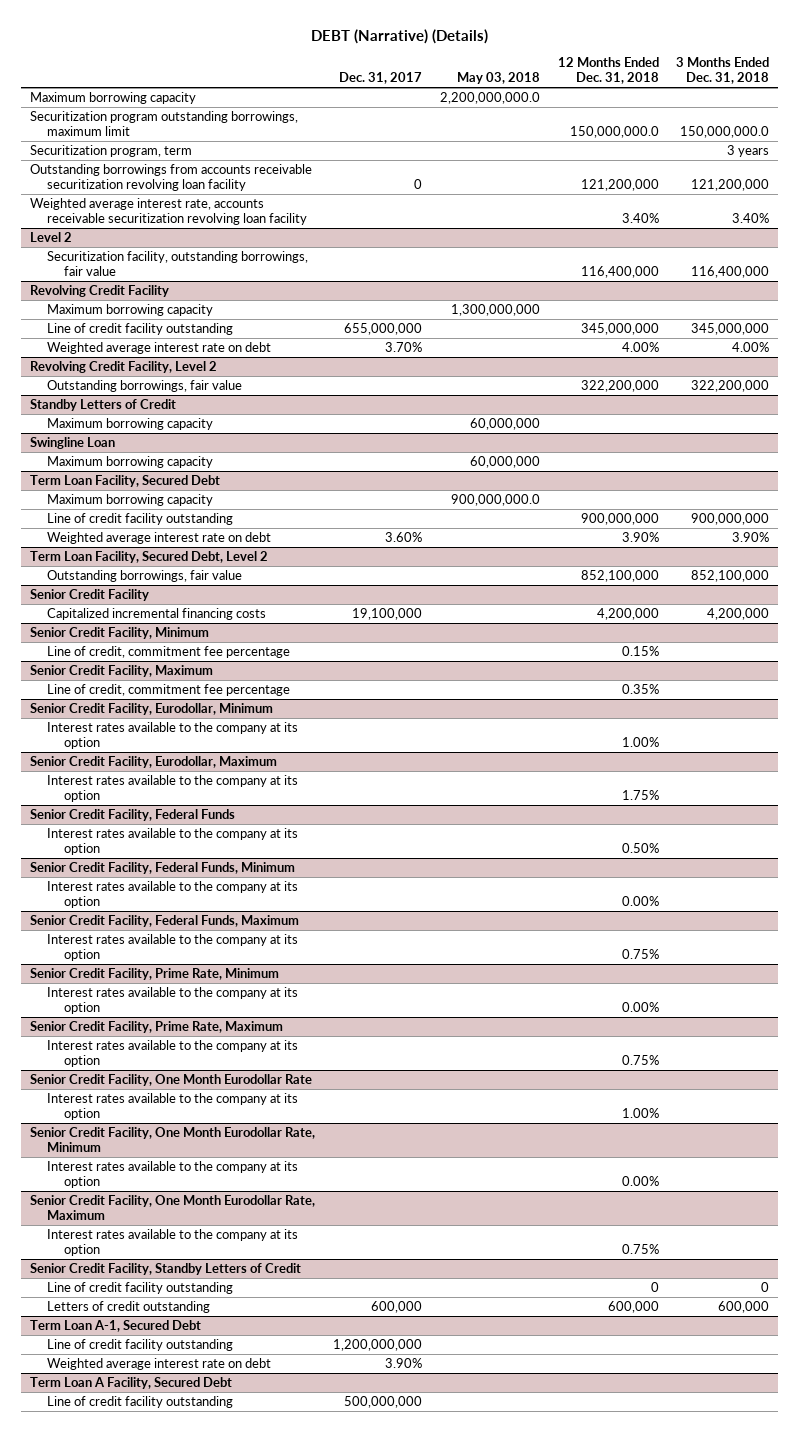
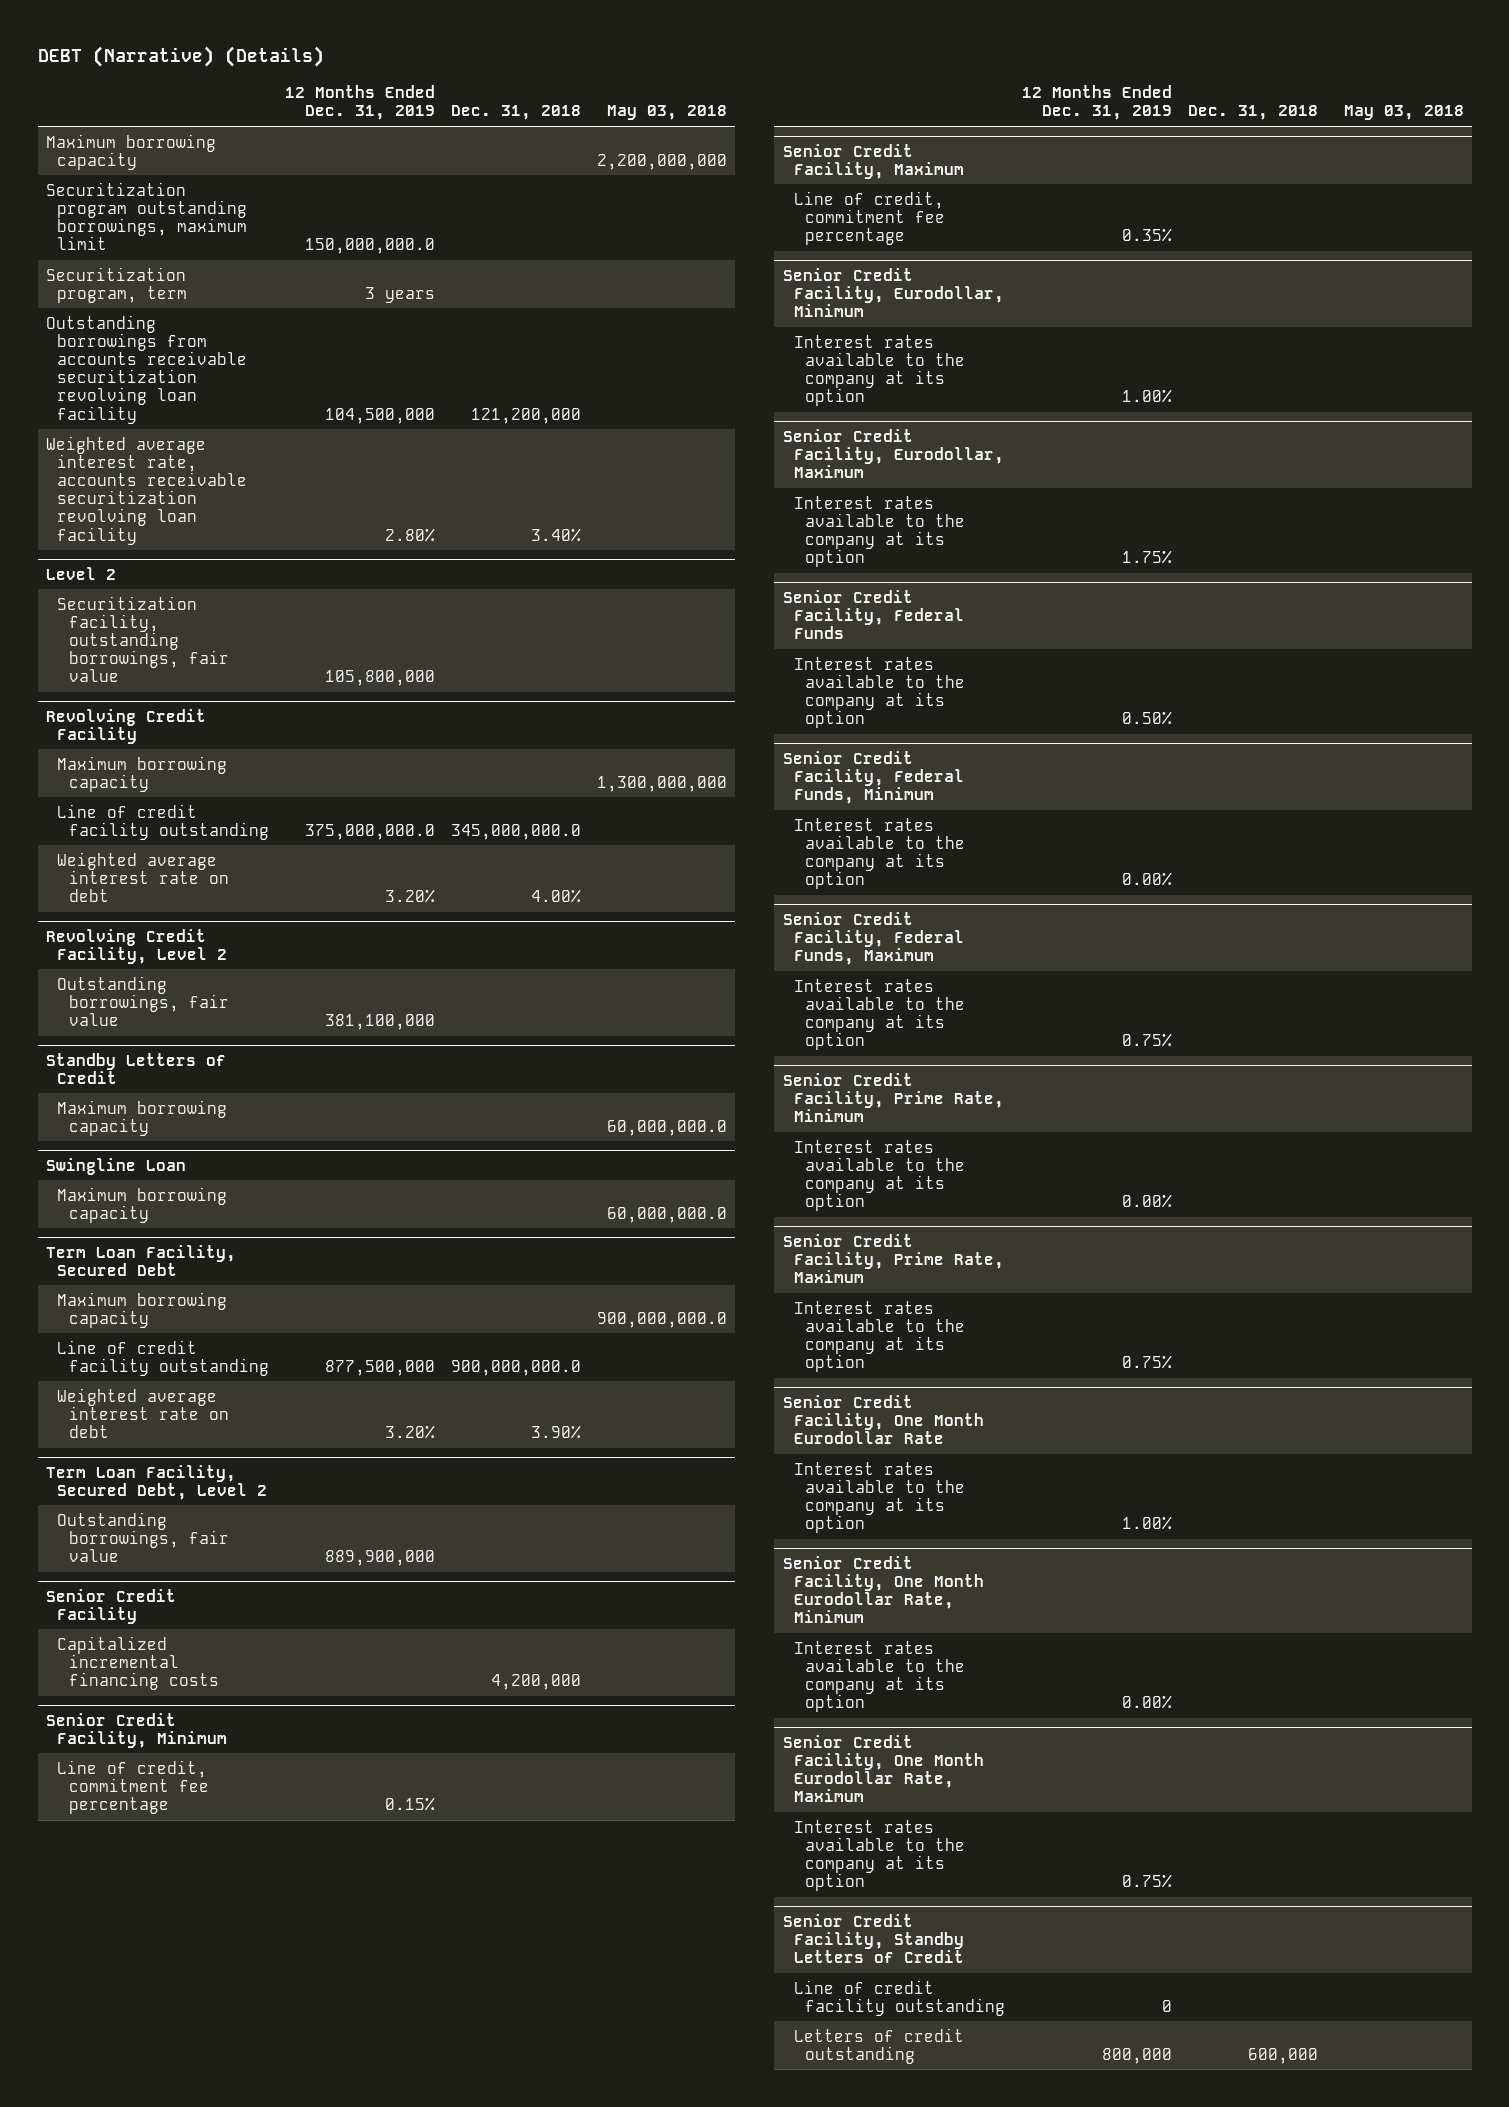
[338,72,422,85] Dec. 31, 2017 -> none
[557,57,659,85] 12 Months Ended Dec. 31, 2018 -> none
[676,57,770,85] 3 Months Ended Dec. 31, 2018 -> none
none -> [284,85,435,121] 12 Months Ended Dec. 31, 2019
none -> [450,105,581,121] Dec. 31, 2018
[439,91,540,104] 2,200,000,000.0 -> [596,153,727,170] 2,200,000,000
[469,417,540,430] 60,000,000 -> [606,1119,727,1136] 60,000,000.0
[469,455,540,468] 60,000,000 -> [606,1206,727,1223] 60,000,000.0
[30,1319,202,1332] Term Loan A-1, Secured Debt -> none
[47,1338,234,1351] Line of credit facility outstanding -> none
[47,1357,272,1370] Weighted average interest rate on debt -> none
[30,1376,233,1389] Term Loan A Facility, Secured Debt -> none
[47,1395,234,1408] Line of credit facility outstanding -> none

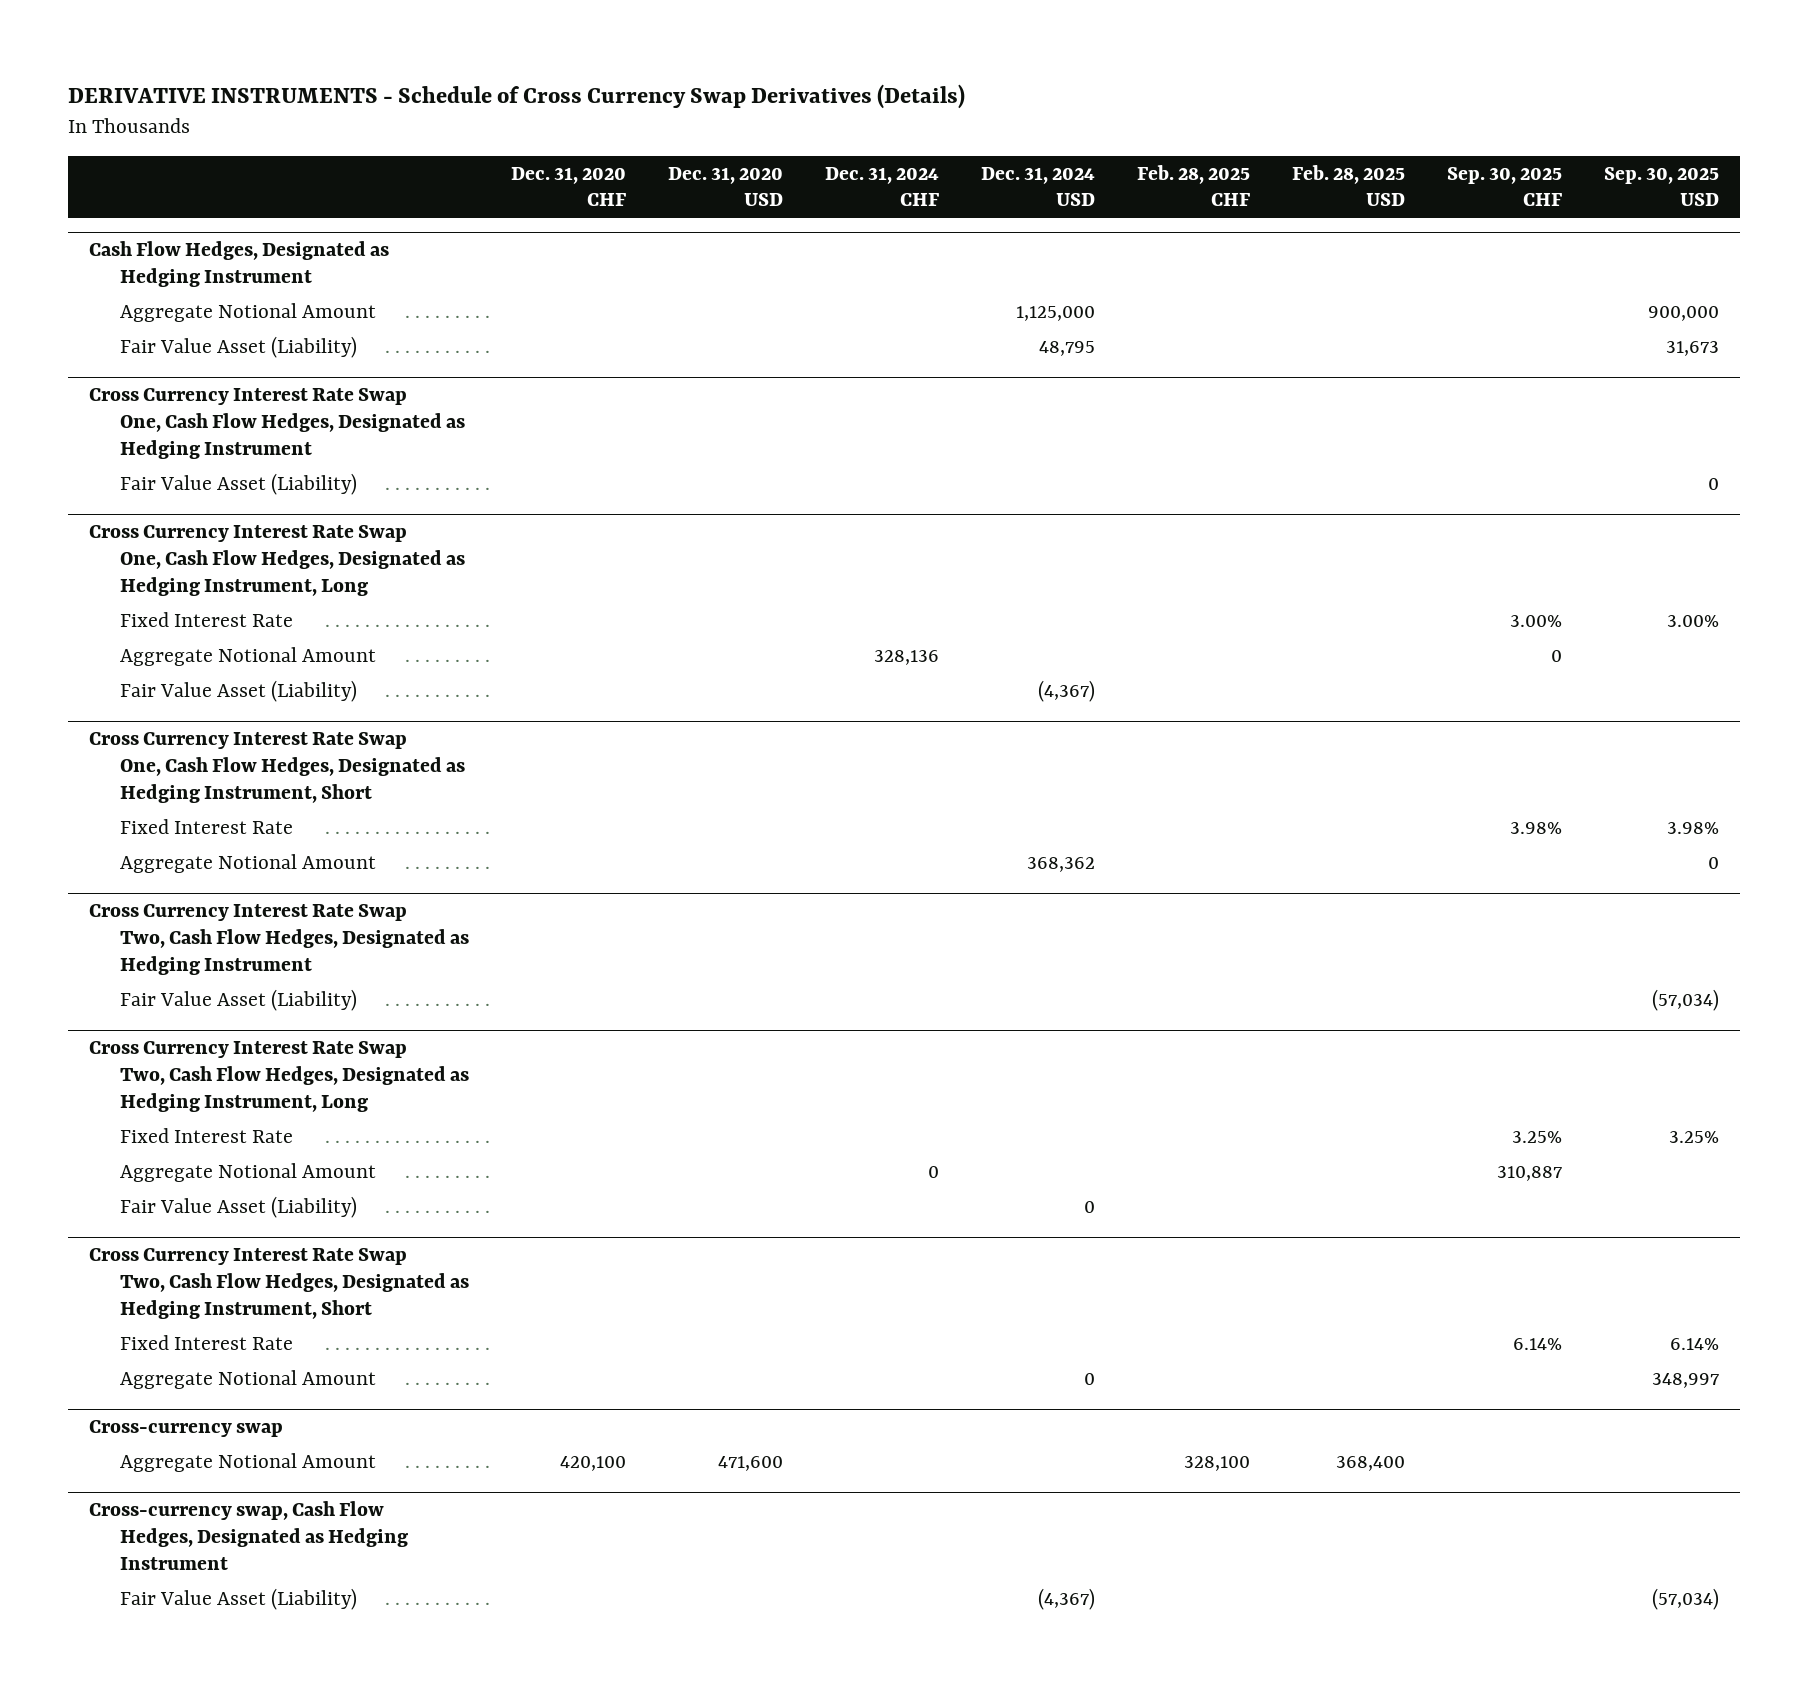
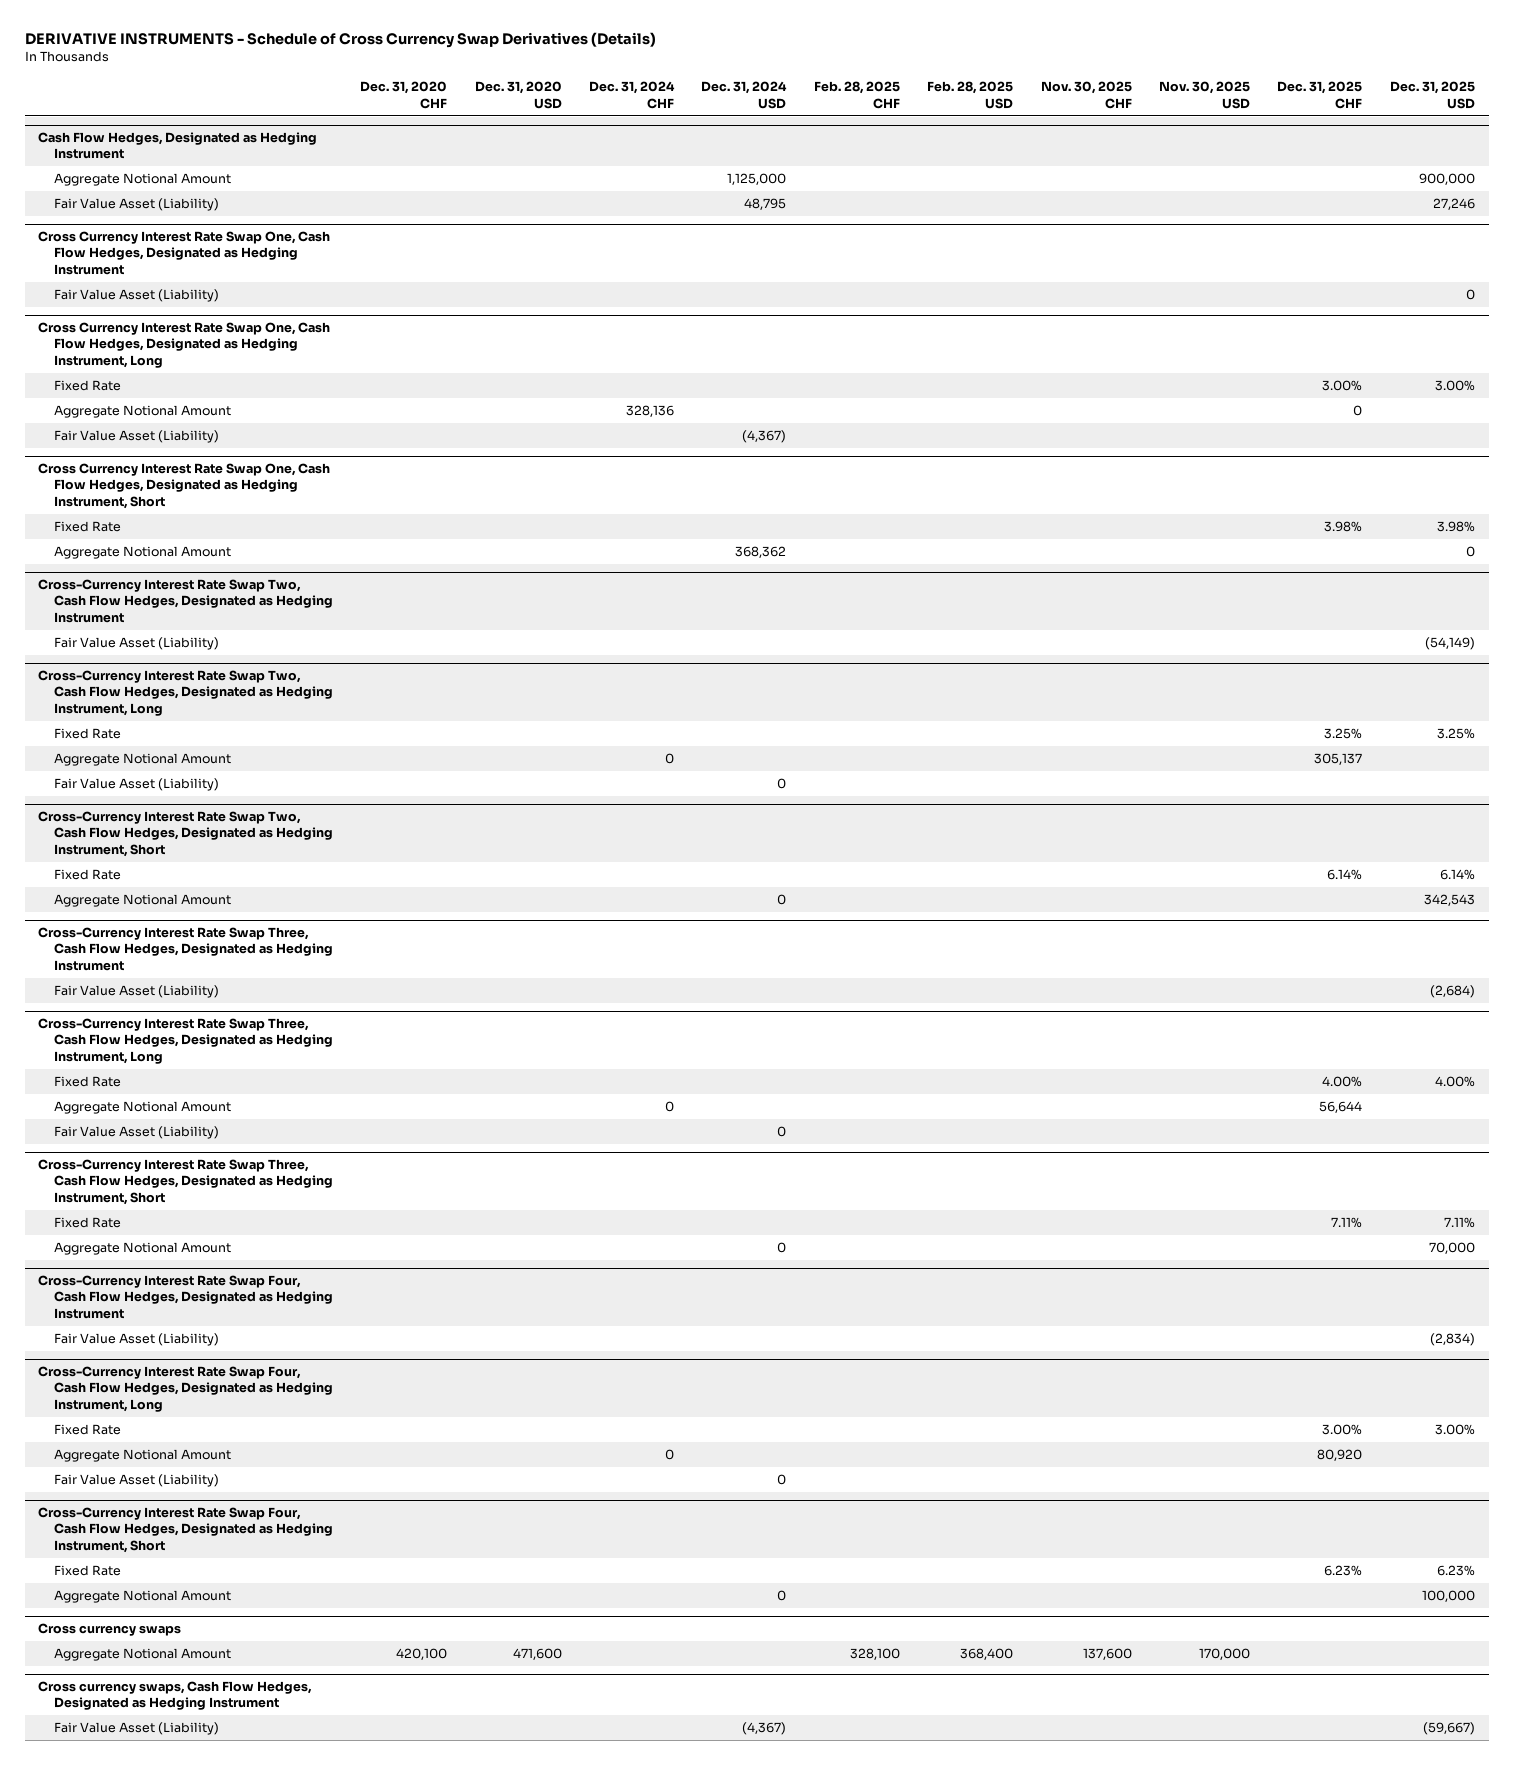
[1447,166,1563,207] Sep. 30, 2025 CHF -> none
[1604,166,1720,207] Sep. 30, 2025 USD -> none
none -> [1040,81,1132,109] Nov. 30, 2025 CHF
none -> [1158,81,1250,109] Nov. 30, 2025 USD
none -> [1277,81,1363,109] Dec. 31, 2025 CHF
none -> [1389,81,1475,109] Dec. 31, 2025 USD
[120,611,294,627] Fixed Interest Rate -> [53,380,121,392] Fixed Rate
[120,818,294,834] Fixed Interest Rate -> [53,521,121,533] Fixed Rate
[88,904,470,975] Cross Currency Interest Rate Swap Two, Cash Flow Hedges, Designated as Hedging Instrument -> [38,579,333,623] Cross-Currency Interest Rate Swap Two, Cash Flow Hedges, Designated as Hedging Instrument
[88,1041,470,1112] Cross Currency Interest Rate Swap Two, Cash Flow Hedges, Designated as Hedging Instrument, Long -> [38,670,333,716] Cross-Currency Interest Rate Swap Two, Cash Flow Hedges, Designated as Hedging Instrument, Long
[120,1127,294,1143] Fixed Interest Rate -> [53,728,121,740] Fixed Rate
[88,1248,470,1319] Cross Currency Interest Rate Swap Two, Cash Flow Hedges, Designated as Hedging Instrument, Short -> [38,811,333,857] Cross-Currency Interest Rate Swap Two, Cash Flow Hedges, Designated as Hedging Instrument, Short
[120,1334,294,1350] Fixed Interest Rate -> [53,869,121,881] Fixed Rate
none -> [38,927,333,971] Cross-Currency Interest Rate Swap Three, Cash Flow Hedges, Designated as Hedging Instrument
none -> [53,985,219,999] Fair Value Asset (Liability)
none -> [38,1018,333,1064] Cross-Currency Interest Rate Swap Three, Cash Flow Hedges, Designated as Hedging Instrument, Long
none -> [53,1076,121,1088] Fixed Rate
none -> [53,1101,231,1115] Aggregate Notional Amount
none -> [53,1126,219,1140] Fair Value Asset (Liability)
none -> [38,1159,333,1205] Cross-Currency Interest Rate Swap Three, Cash Flow Hedges, Designated as Hedging Instrument, Short
none -> [53,1217,121,1229] Fixed Rate
none -> [53,1242,231,1256] Aggregate Notional Amount
none -> [38,1275,333,1319] Cross-Currency Interest Rate Swap Four, Cash Flow Hedges, Designated as Hedging Instrument
none -> [53,1333,219,1347] Fair Value Asset (Liability)
none -> [38,1366,333,1412] Cross-Currency Interest Rate Swap Four, Cash Flow Hedges, Designated as Hedging Instrument, Long
none -> [53,1424,121,1436] Fixed Rate
none -> [53,1449,231,1463] Aggregate Notional Amount
none -> [53,1474,219,1488] Fair Value Asset (Liability)
none -> [38,1507,333,1553] Cross-Currency Interest Rate Swap Four, Cash Flow Hedges, Designated as Hedging Instrument, Short
none -> [53,1565,121,1577] Fixed Rate
none -> [53,1590,231,1604] Aggregate Notional Amount
[88,1420,283,1438] Cross-currency swap -> [38,1623,182,1637] Cross currency swaps
[88,1501,409,1570] Cross-currency swap, Cash Flow Hedges, Designated as Hedging Instrument -> [38,1681,313,1711] Cross currency swaps, Cash Flow Hedges, Designated as Hedging Instrument

